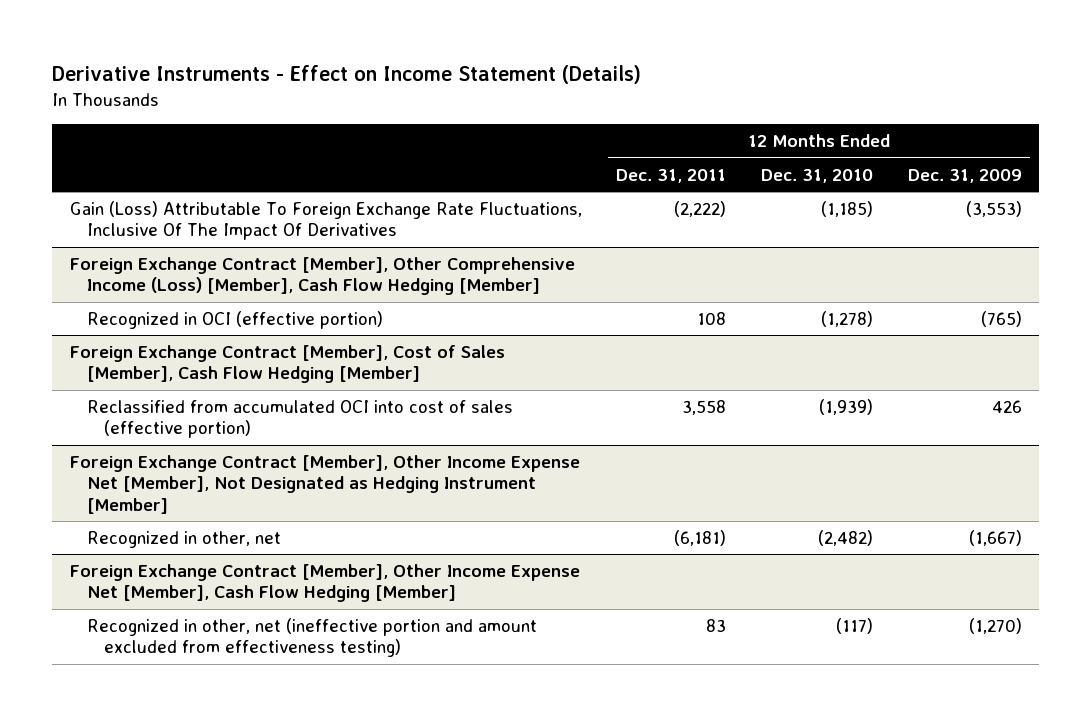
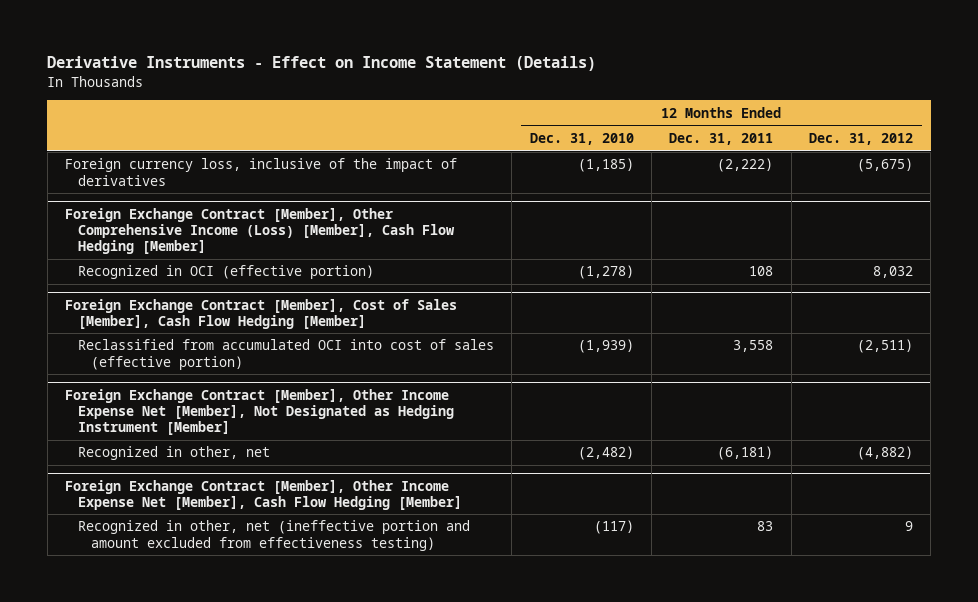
[907,168,1022,183] Dec. 31, 2009 -> none
none -> [808,132,913,145] Dec. 31, 2012
[69,200,582,241] Gain (Loss) Attributable To Foreign Exchange Rate Fluctuations, Inclusive Of The Impact Of Derivatives -> [65,158,458,186] Foreign currency loss, inclusive of the impact of derivatives

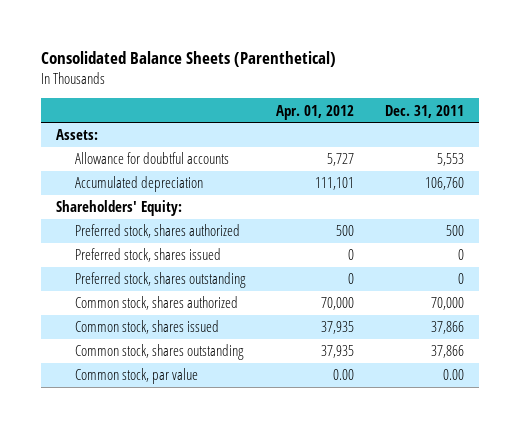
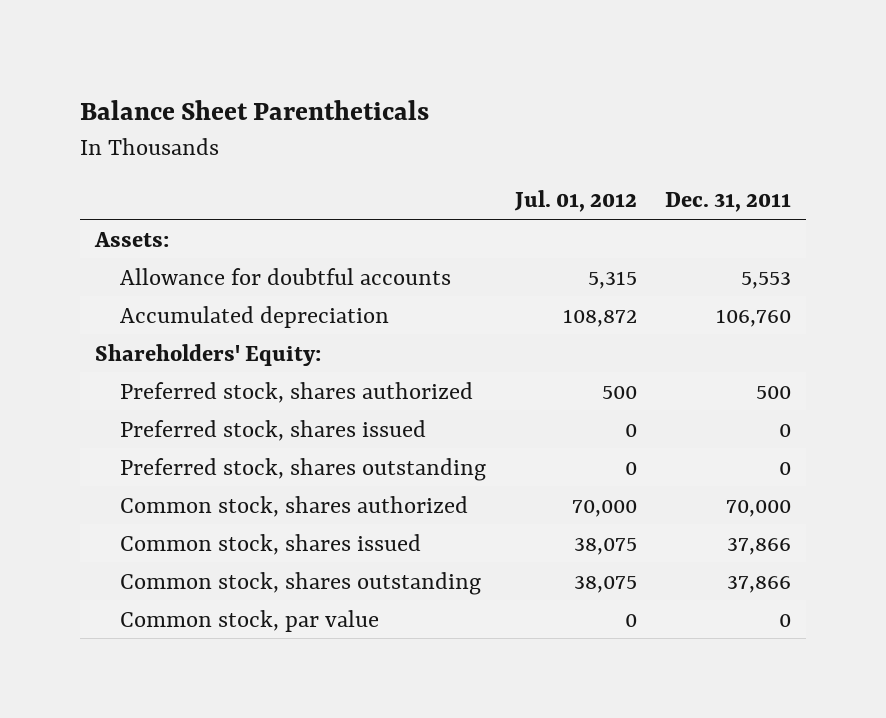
[41,50,337,67] Consolidated Balance Sheets (Parenthetical) -> [80,100,430,121] Balance Sheet Parentheticals
[276,104,355,120] Apr. 01, 2012 -> none
none -> [513,190,637,213] Jul. 01, 2012
[442,369,464,381] 0.00 -> [779,613,792,627] 0

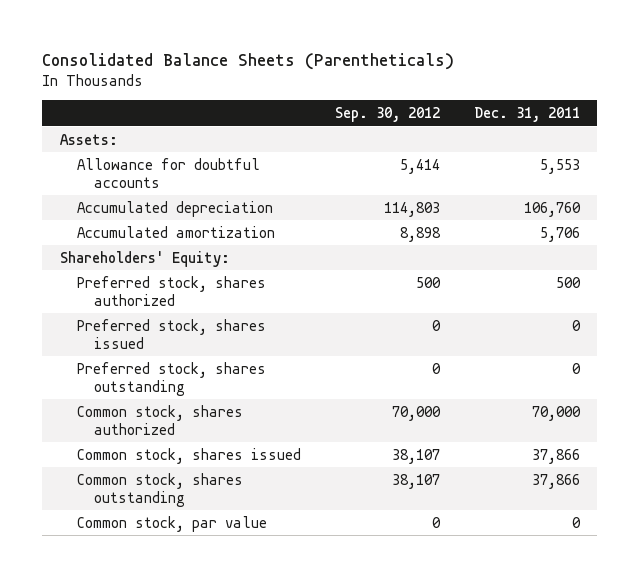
[80,100,430,121] Balance Sheet Parentheticals -> [42,52,455,70] Consolidated Balance Sheets (Parentheticals)
[513,190,637,213] Jul. 01, 2012 -> none
none -> [334,107,440,123] Sep. 30, 2012
none -> [76,225,275,238] Accumulated amortization

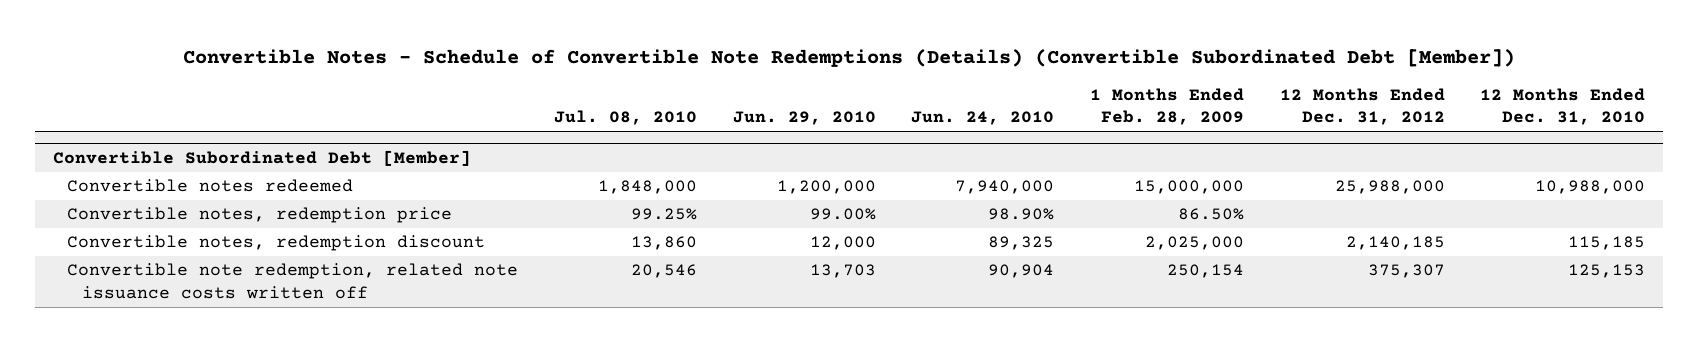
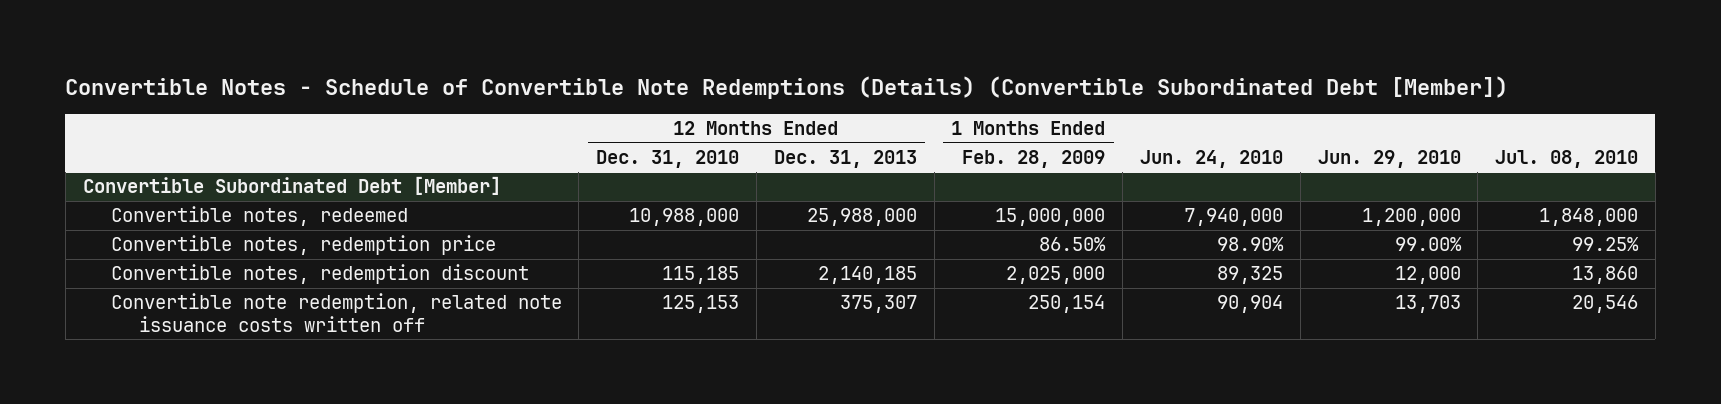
[1279,87,1445,126] 12 Months Ended Dec. 31, 2012 -> none
none -> [773,149,917,168] Dec. 31, 2013
[67,179,354,193] Convertible notes redeemed -> [110,206,408,227] Convertible notes, redeemed

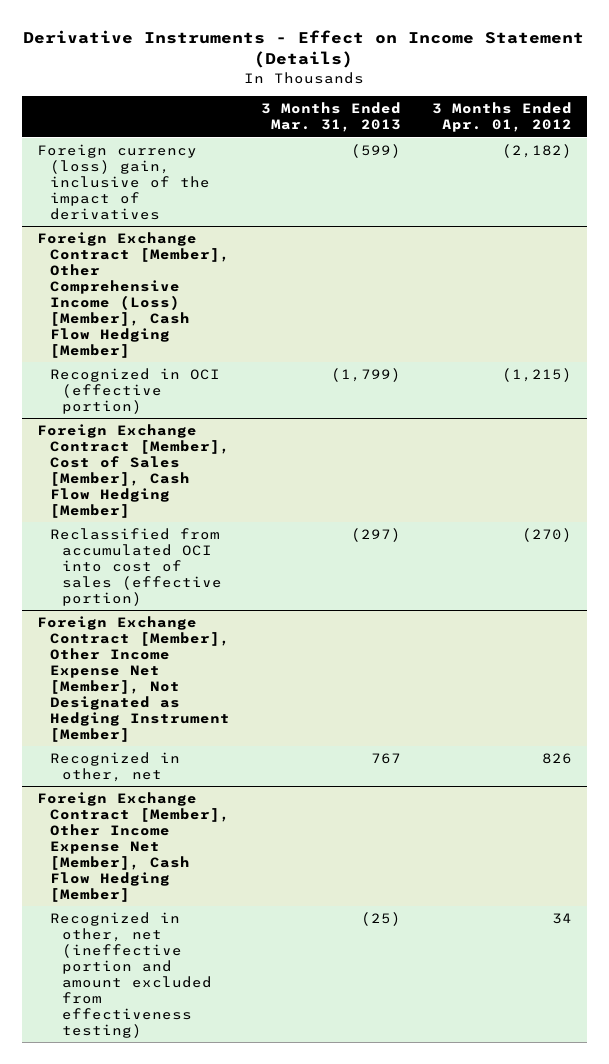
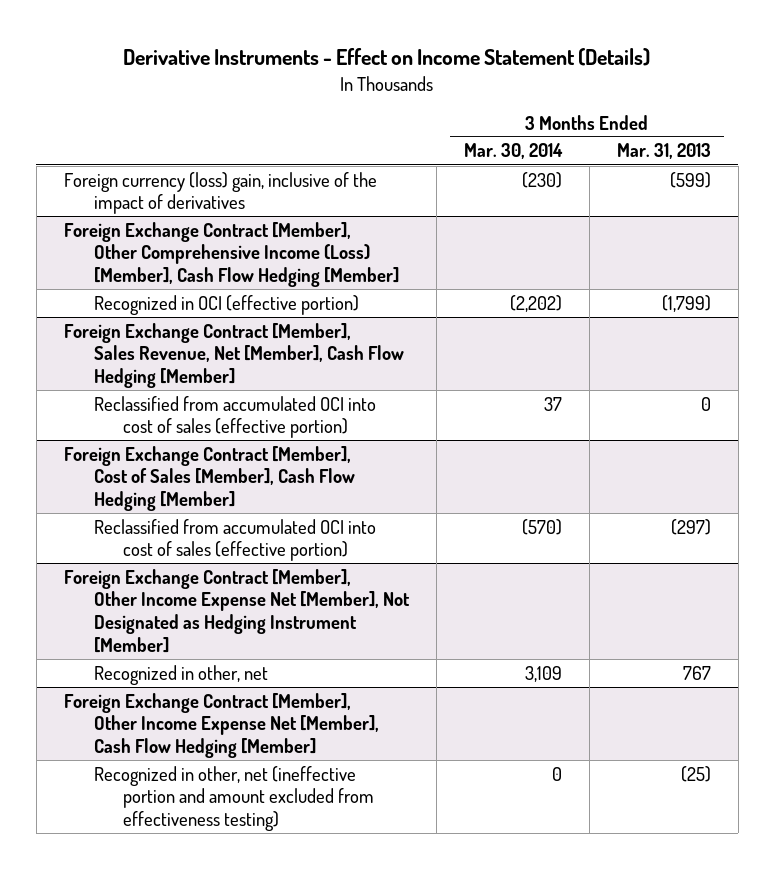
[431,102,572,133] 3 Months Ended Apr. 01, 2012 -> none
none -> [463,143,563,160] Mar. 30, 2014
none -> [63,322,404,389] Foreign Exchange Contract [Member], Sales Revenue, Net [Member], Cash Flow Hedging [Member]
none -> [93,395,376,439] Reclassified from accumulated OCI into cost of sales (effective portion)

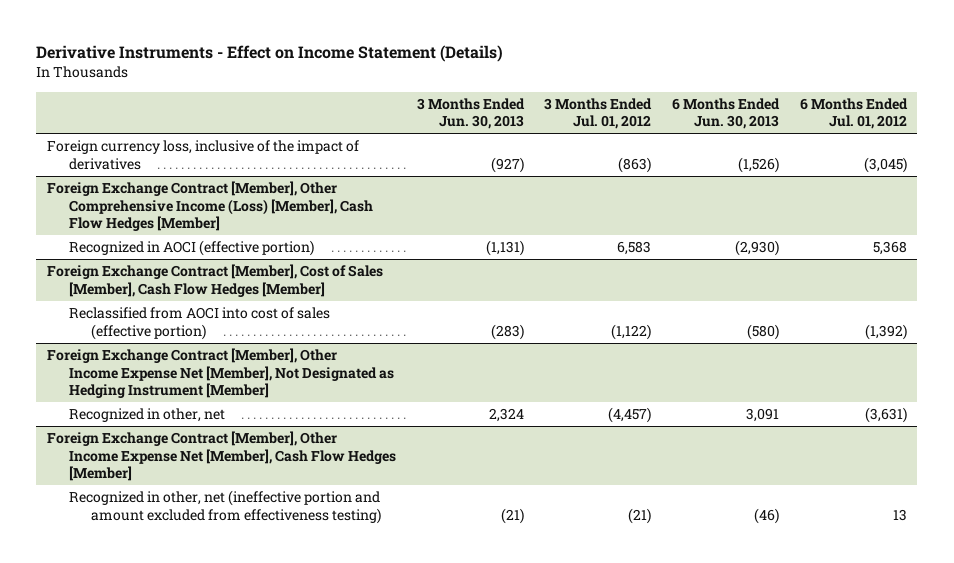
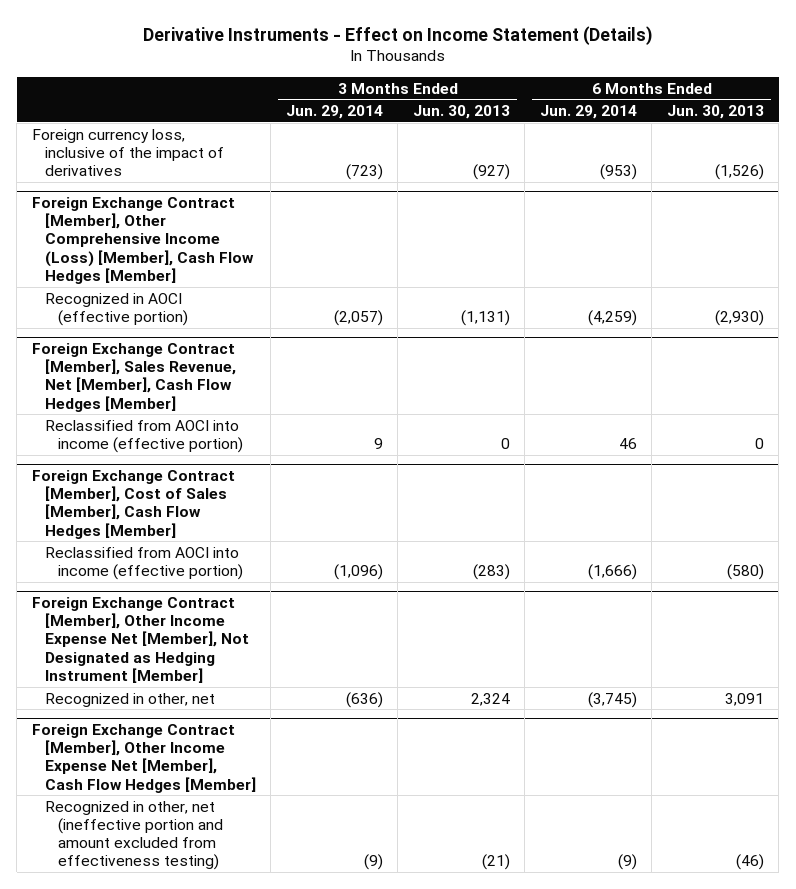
[544,97,653,130] 3 Months Ended Jul. 01, 2012 -> none
[799,97,908,130] 6 Months Ended Jul. 01, 2012 -> none
none -> [285,105,383,120] Jun. 29, 2014
none -> [539,105,637,120] Jun. 29, 2014
none -> [31,342,236,412] Foreign Exchange Contract [Member], Sales Revenue, Net [Member], Cash Flow Hedges [Member]
none -> [44,419,243,453] Reclassified from AOCI into income (effective portion)
[68,307,330,340] Reclassified from AOCI into cost of sales (effective portion) -> [44,546,243,580] Reclassified from AOCI into income (effective portion)

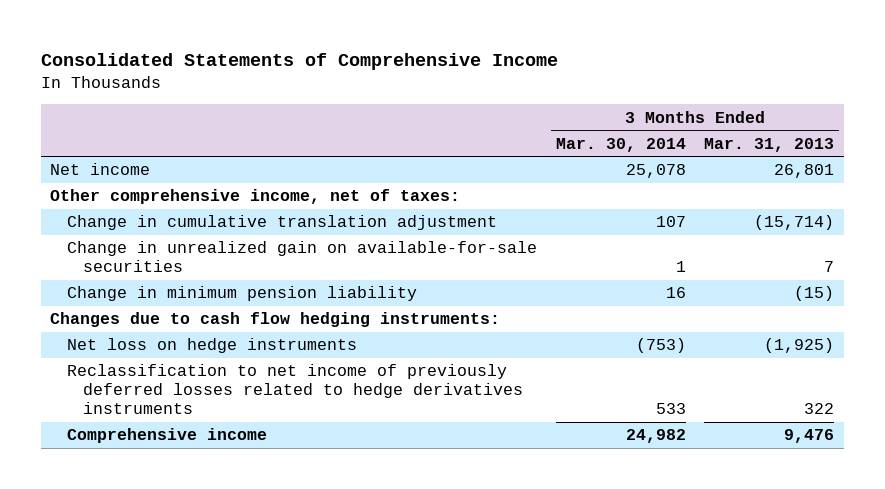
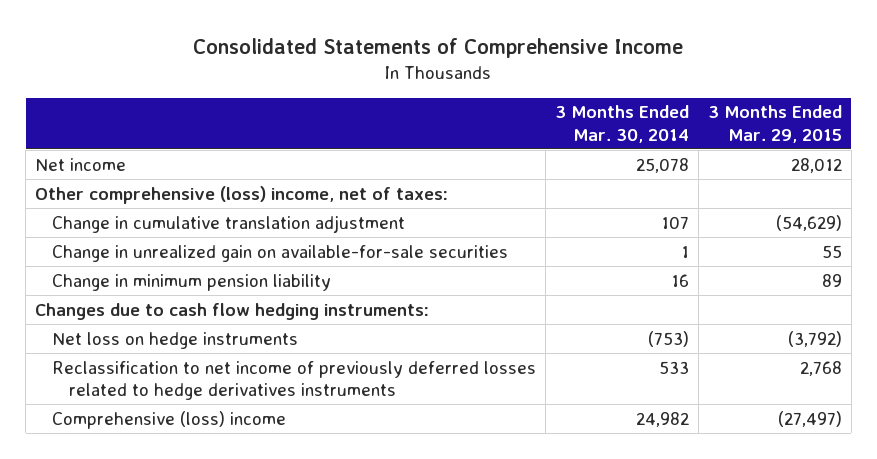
[704,137,835,152] Mar. 31, 2013 -> none
none -> [707,105,842,143] 3 Months Ended Mar. 29, 2015
[50,189,461,205] Other comprehensive income, net of taxes: -> [35,185,449,204] Other comprehensive (loss) income, net of taxes:
[66,428,267,444] Comprehensive income -> [51,410,286,429] Comprehensive (loss) income

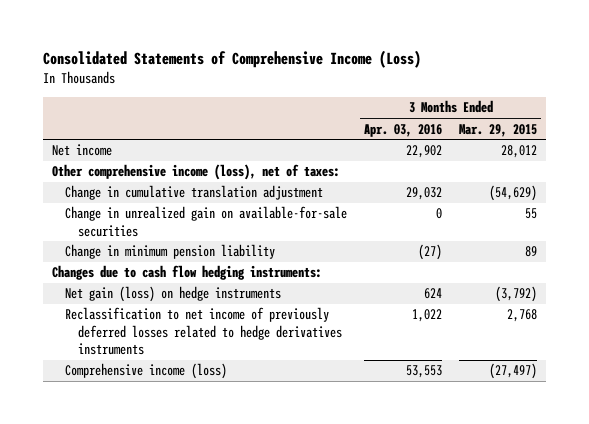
[193,38,684,59] Consolidated Statements of Comprehensive Income -> [43,50,422,69] Consolidated Statements of Comprehensive Income (Loss)
[554,105,689,143] 3 Months Ended Mar. 30, 2014 -> none
none -> [363,123,442,137] Apr. 03, 2016
[35,185,449,204] Other comprehensive (loss) income, net of taxes: -> [51,164,340,181] Other comprehensive income (loss), net of taxes:
[51,331,298,349] Net loss on hedge instruments -> [64,286,281,303] Net gain (loss) on hedge instruments
[51,410,286,429] Comprehensive (loss) income -> [64,363,227,380] Comprehensive income (loss)

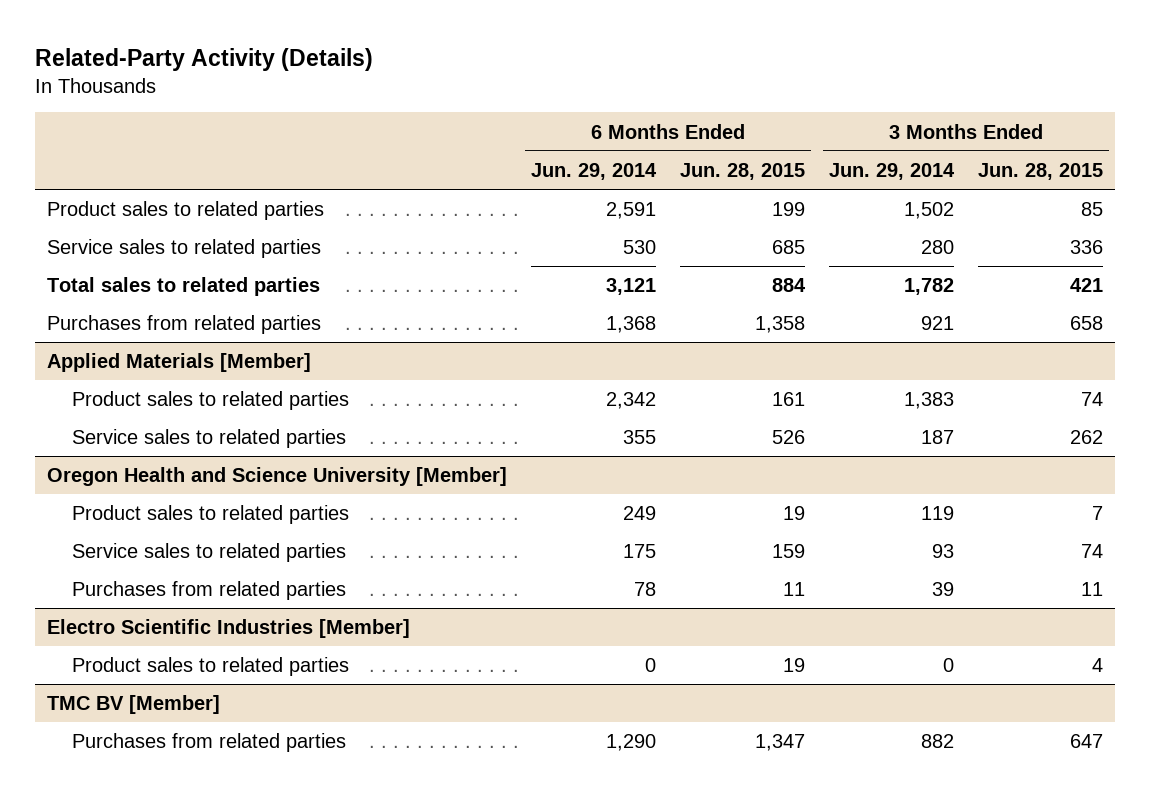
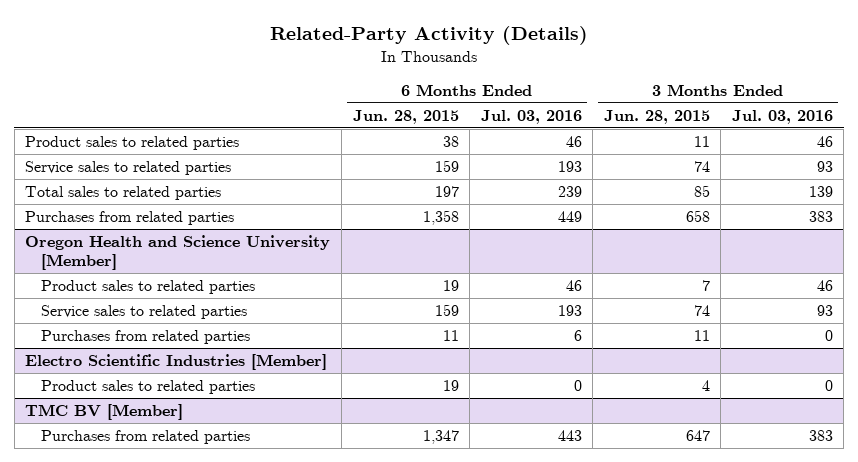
[531,162,658,180] Jun. 29, 2014 -> none
[828,162,955,180] Jun. 29, 2014 -> none
none -> [480,109,582,124] Jul. 03, 2016
none -> [731,109,833,124] Jul. 03, 2016
[772,202,806,217] 199 -> [442,136,459,148] 38
[1080,202,1103,217] 85 -> [693,136,710,148] 11
[772,240,806,255] 685 -> [434,160,459,173] 159
[1069,240,1103,255] 336 -> [693,161,710,173] 74
[772,278,807,293] 884 -> [434,186,459,198] 197
[1069,278,1103,293] 421 -> [693,185,710,198] 85
[47,353,312,373] Applied Materials [Member] -> none
[71,391,349,411] Product sales to related parties -> none
[71,429,346,449] Service sales to related parties -> none

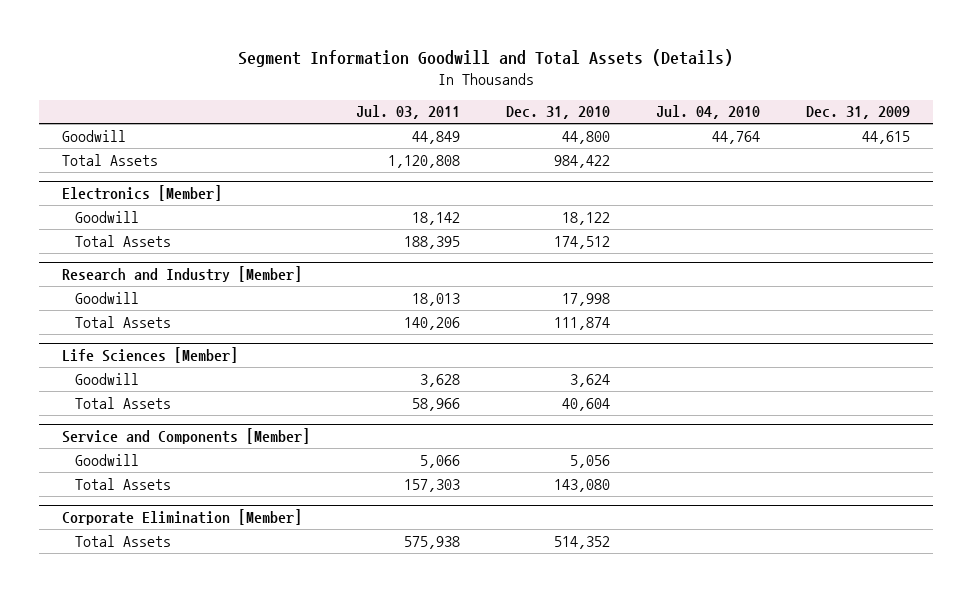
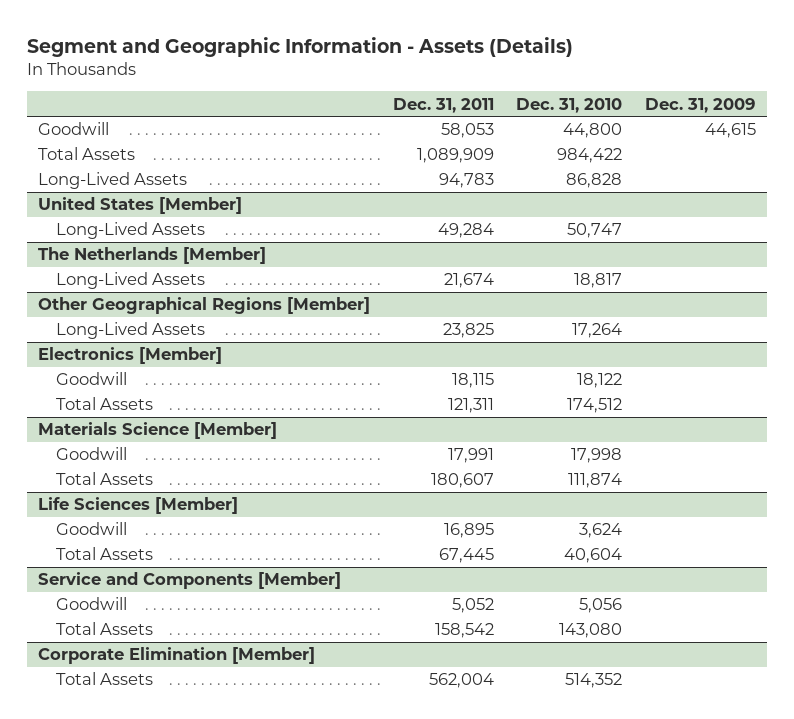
[237,48,733,67] Segment Information Goodwill and Total Assets (Details) -> [26,36,573,57] Segment and Geographic Information - Assets (Details)
[355,105,460,120] Jul. 03, 2011 -> none
[655,105,760,120] Jul. 04, 2010 -> none
none -> [392,97,494,113] Dec. 31, 2011
none -> [38,172,188,190] Long-Lived Assets
none -> [38,197,243,215] United States [Member]
none -> [55,222,205,240] Long-Lived Assets
none -> [38,247,267,265] The Netherlands [Member]
none -> [55,272,205,290] Long-Lived Assets
none -> [38,297,371,315] Other Geographical Regions [Member]
none -> [55,322,205,340] Long-Lived Assets
[61,266,302,283] Research and Industry [Member] -> none
none -> [38,422,278,440] Materials Science [Member]

